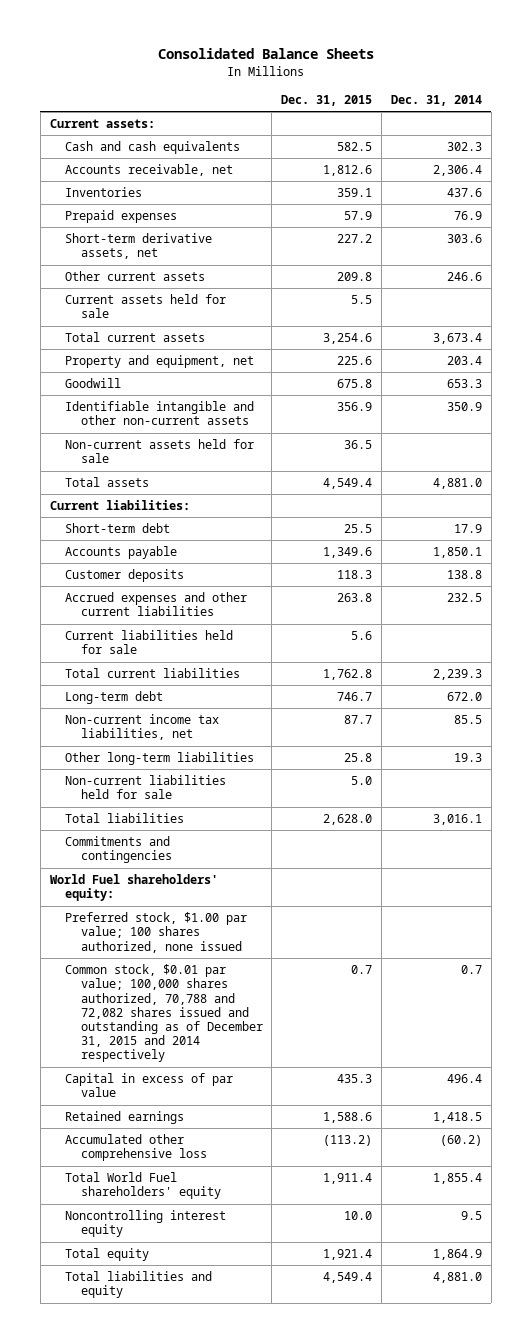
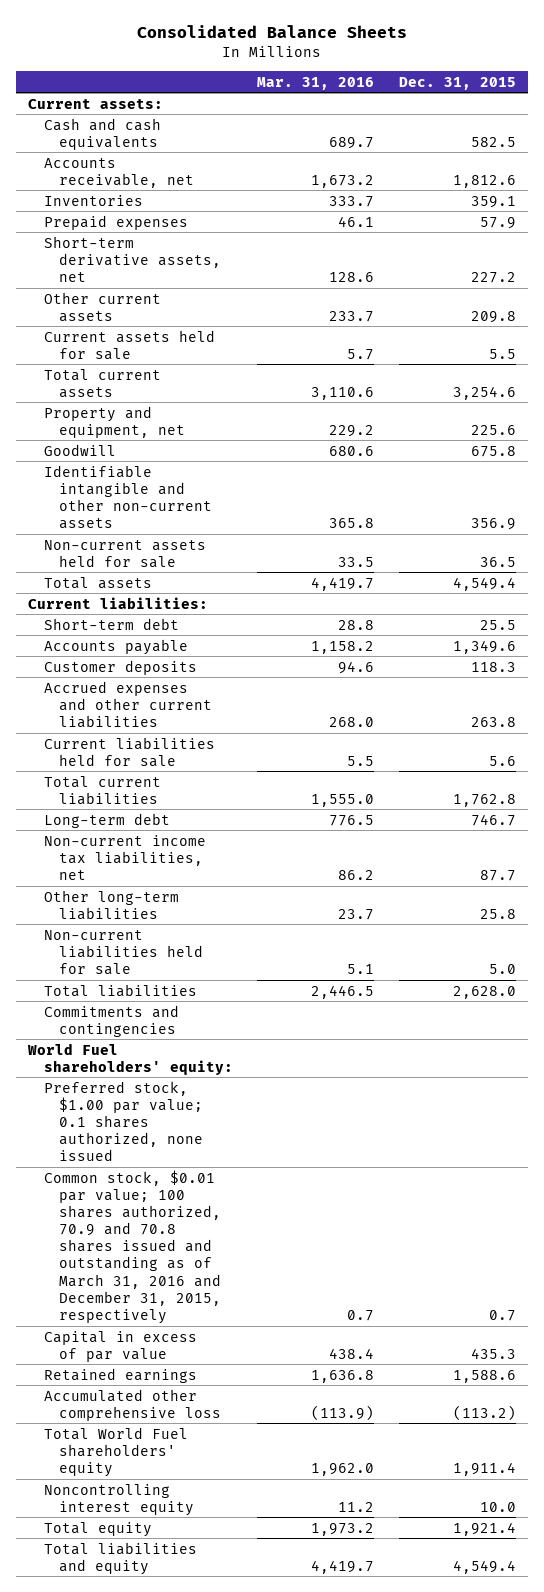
[390,94,482,106] Dec. 31, 2014 -> none
none -> [257,76,375,90] Mar. 31, 2016
[65,912,248,953] Preferred stock, $1.00 par value; 100 shares authorized, none issued -> [43,1080,203,1162] Preferred stock, $1.00 par value; 0.1 shares authorized, none issued
[65,964,263,1063] Common stock, $0.01 par value; 100,000 shares authorized, 70,788 and 72,082 shares issued and outstanding as of December 31, 2015 and 2014 respectively -> [43,1169,221,1325] Common stock, $0.01 par value; 100 shares authorized, 70.9 and 70.8 shares issued and outstanding as of March 31, 2016 and December 31, 2015, respectively

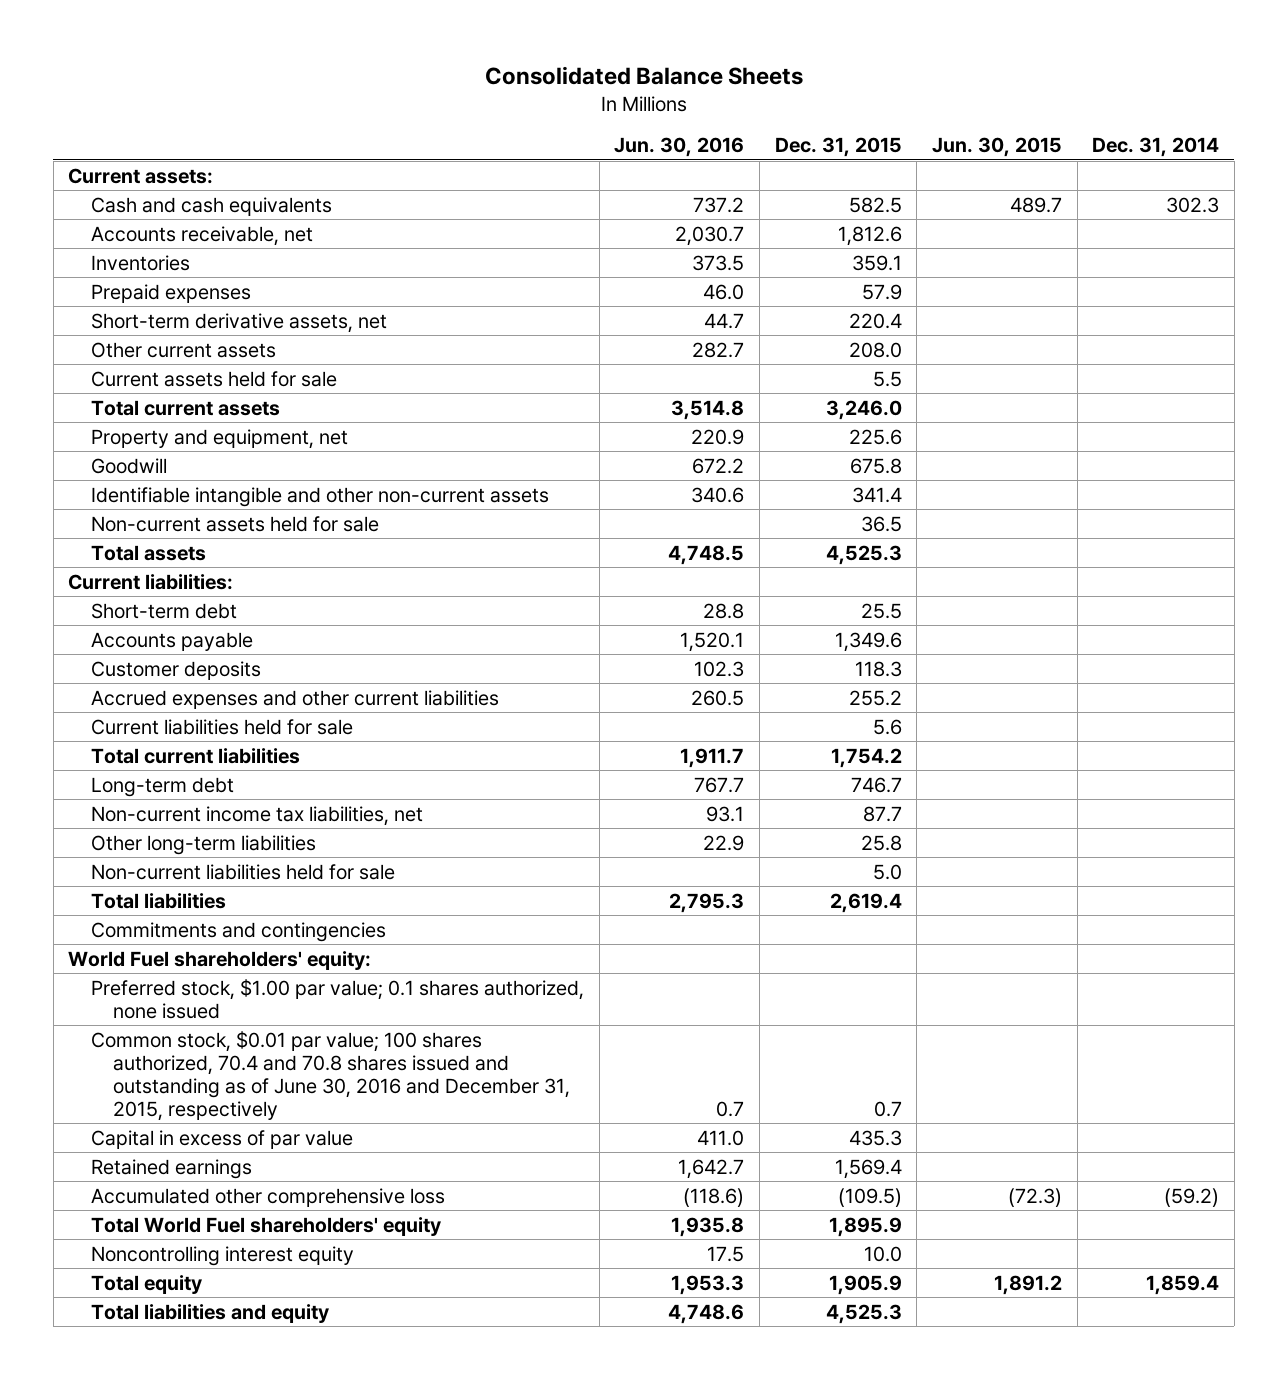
[257,76,375,90] Mar. 31, 2016 -> none
none -> [614,137,745,158] Jun. 30, 2016
none -> [931,137,1062,158] Jun. 30, 2015
none -> [1092,137,1220,158] Dec. 31, 2014
[470,271,516,283] 227.2 -> [848,312,902,329] 220.4
[470,310,516,323] 209.8 -> [848,341,902,358] 208.0
[452,385,516,400] 3,254.6 -> [825,399,902,420] 3,246.0
[470,518,516,531] 356.9 -> [851,486,902,503] 341.4
[452,576,516,591] 4,549.4 -> [825,544,902,565] 4,525.3
[470,716,516,727] 263.8 -> [848,689,902,706] 255.2
[452,793,516,807] 1,762.8 -> [830,747,902,768] 1,754.2
[452,985,516,999] 2,628.0 -> [829,892,902,913] 2,619.4
[43,1169,221,1325] Common stock, $0.01 par value; 100 shares authorized, 70.9 and 70.8 shares issued and outstanding as of March 31, 2016 and December 31, 2015, respectively -> [90,1030,571,1121] Common stock, $0.01 par value; 100 shares authorized, 70.4 and 70.8 shares issued and outstanding as of June 30, 2016 and December 31, 2015, respectively
[452,1369,516,1383] 1,588.6 -> [834,1158,902,1179] 1,569.4
[452,1404,516,1421] (113.2) -> [837,1187,902,1207] (109.5)
[452,1461,516,1476] 1,911.4 -> [828,1216,902,1237] 1,895.9
[452,1521,516,1536] 1,921.4 -> [828,1274,902,1295] 1,905.9
[452,1559,516,1574] 4,549.4 -> [825,1303,902,1324] 4,525.3

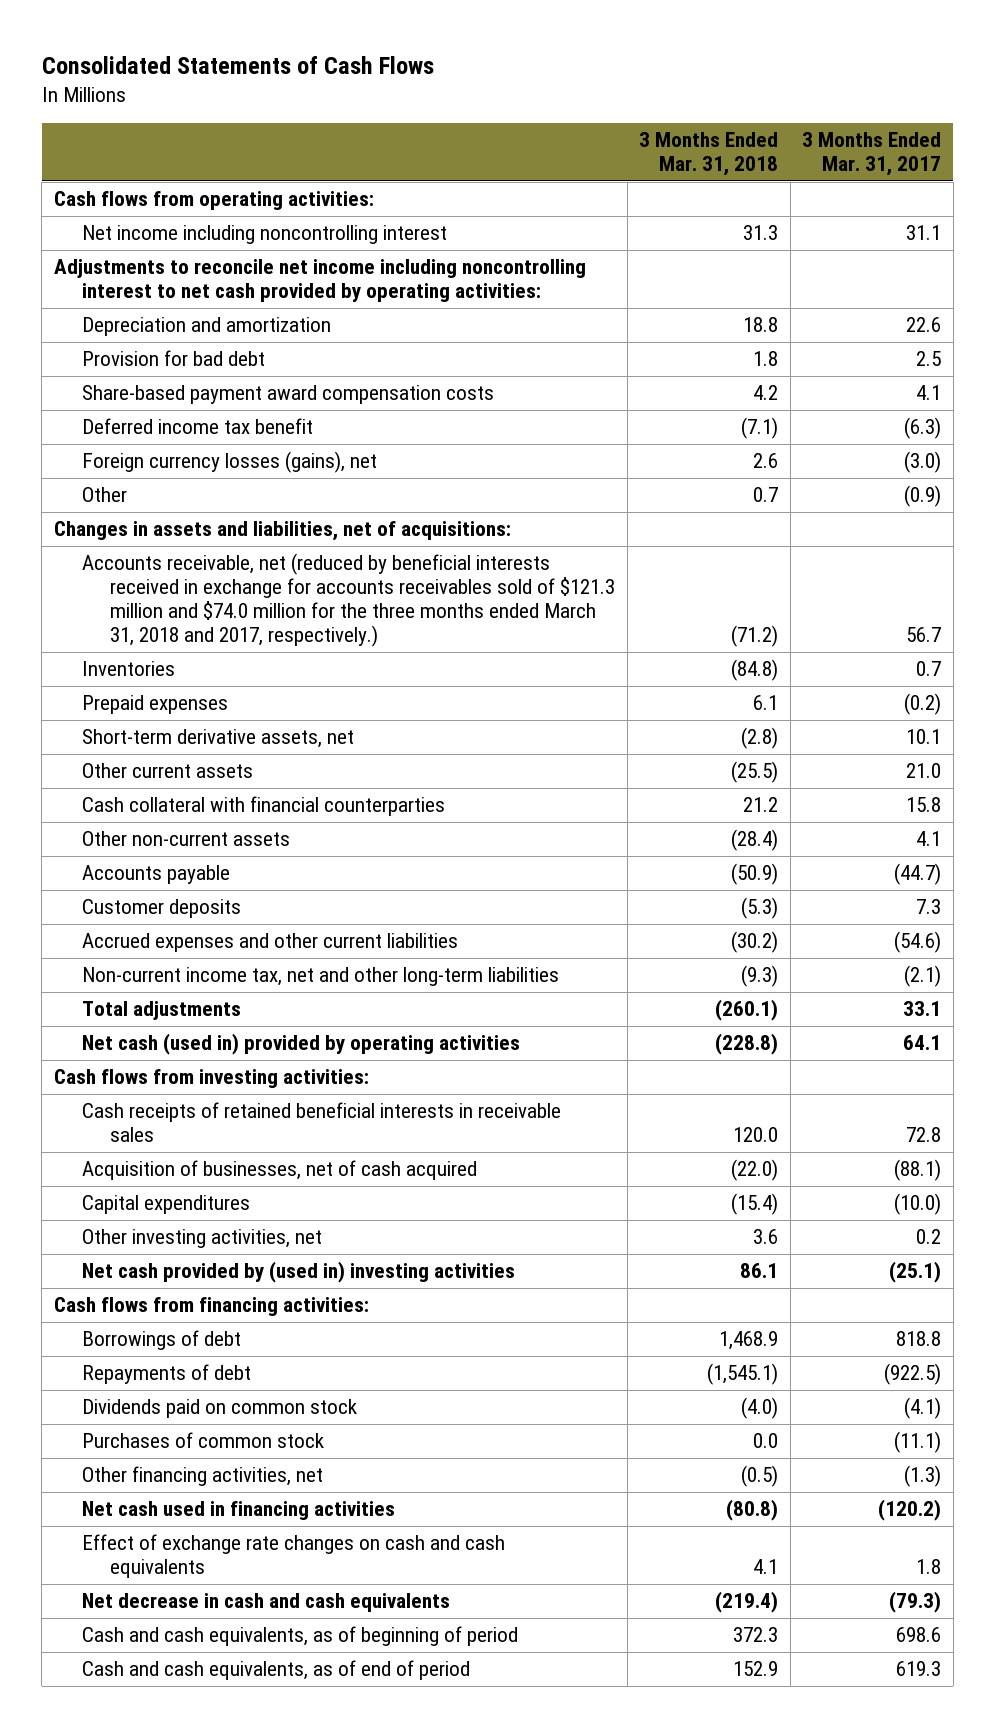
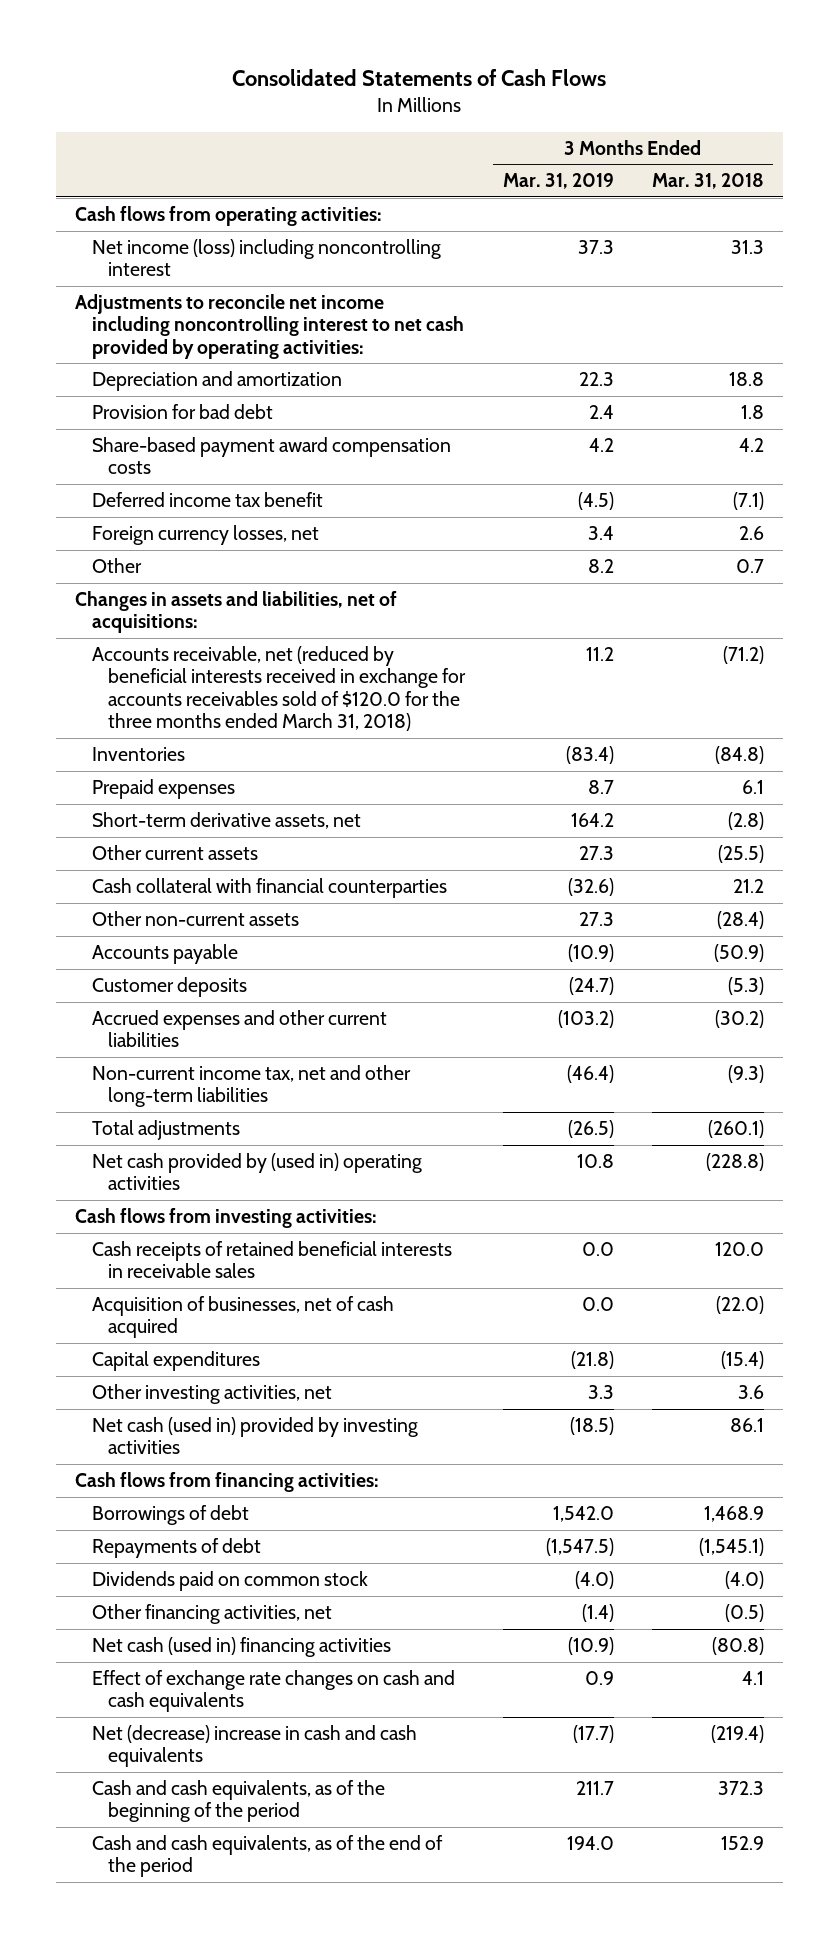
[802,132,942,177] 3 Months Ended Mar. 31, 2017 -> none
none -> [502,173,614,190] Mar. 31, 2019
[82,225,448,245] Net income including noncontrolling interest -> [91,239,441,277] Net income (loss) including noncontrolling interest
[82,451,378,474] Foreign currency losses (gains), net -> [91,525,319,546] Foreign currency losses, net
[82,553,616,648] Accounts receivable, net (reduced by beneficial interests received in exchange for accounts receivables sold of $121.3 million and $74.0 million for the three months ended March 31, 2018 and 2017, respectively.) -> [91,646,467,732] Accounts receivable, net (reduced by beneficial interests received in exchange for accounts receivables sold of $120.0 for the three months ended March 31, 2018)
[82,1033,521,1056] Net cash (used in) provided by operating activities -> [91,1153,422,1191] Net cash provided by (used in) operating activities
[82,1261,516,1284] Net cash provided by (used in) investing activities -> [91,1417,418,1455] Net cash (used in) provided by investing activities
[82,1432,325,1449] Purchases of common stock -> none
[82,1501,396,1521] Net cash used in financing activities -> [91,1637,391,1658] Net cash (used in) financing activities
[82,1593,451,1613] Net decrease in cash and cash equivalents -> [91,1725,417,1768] Net (decrease) increase in cash and cash equivalents
[82,1626,519,1647] Cash and cash equivalents, as of beginning of period -> [91,1780,385,1823] Cash and cash equivalents, as of the beginning of the period
[82,1660,471,1681] Cash and cash equivalents, as of end of period -> [91,1835,443,1878] Cash and cash equivalents, as of the end of the period

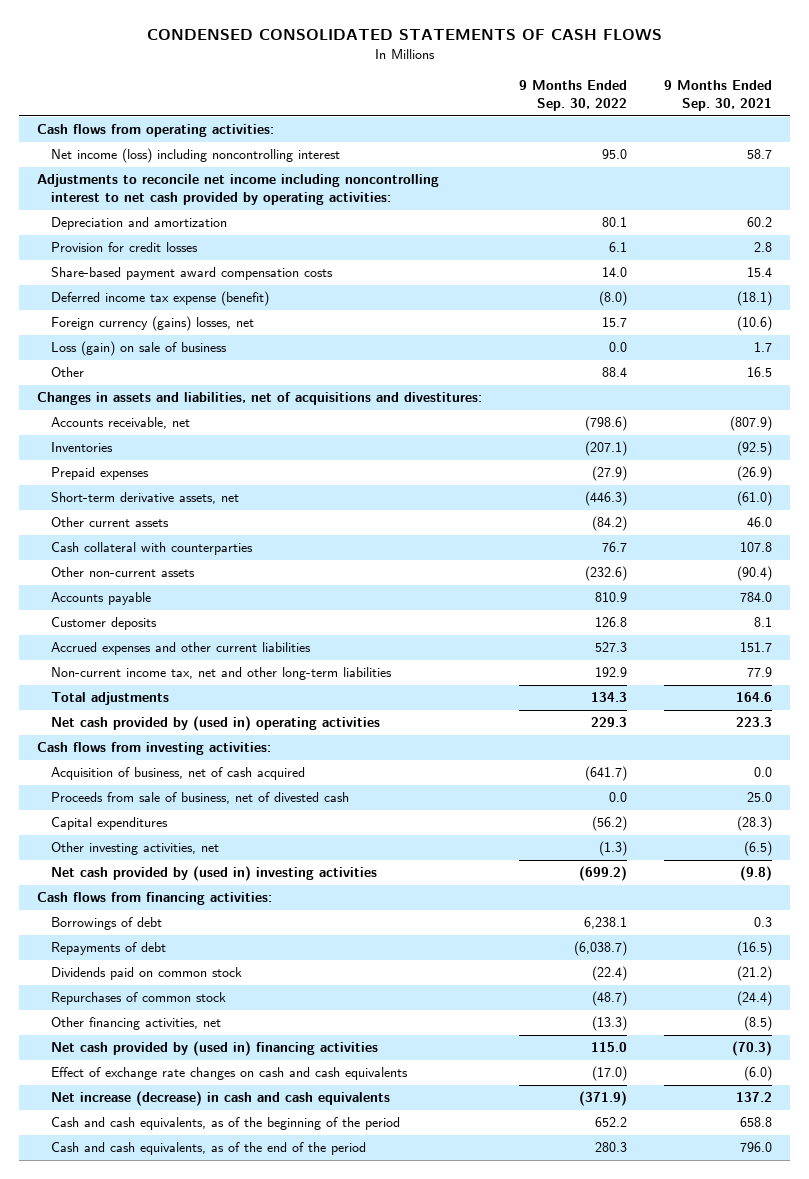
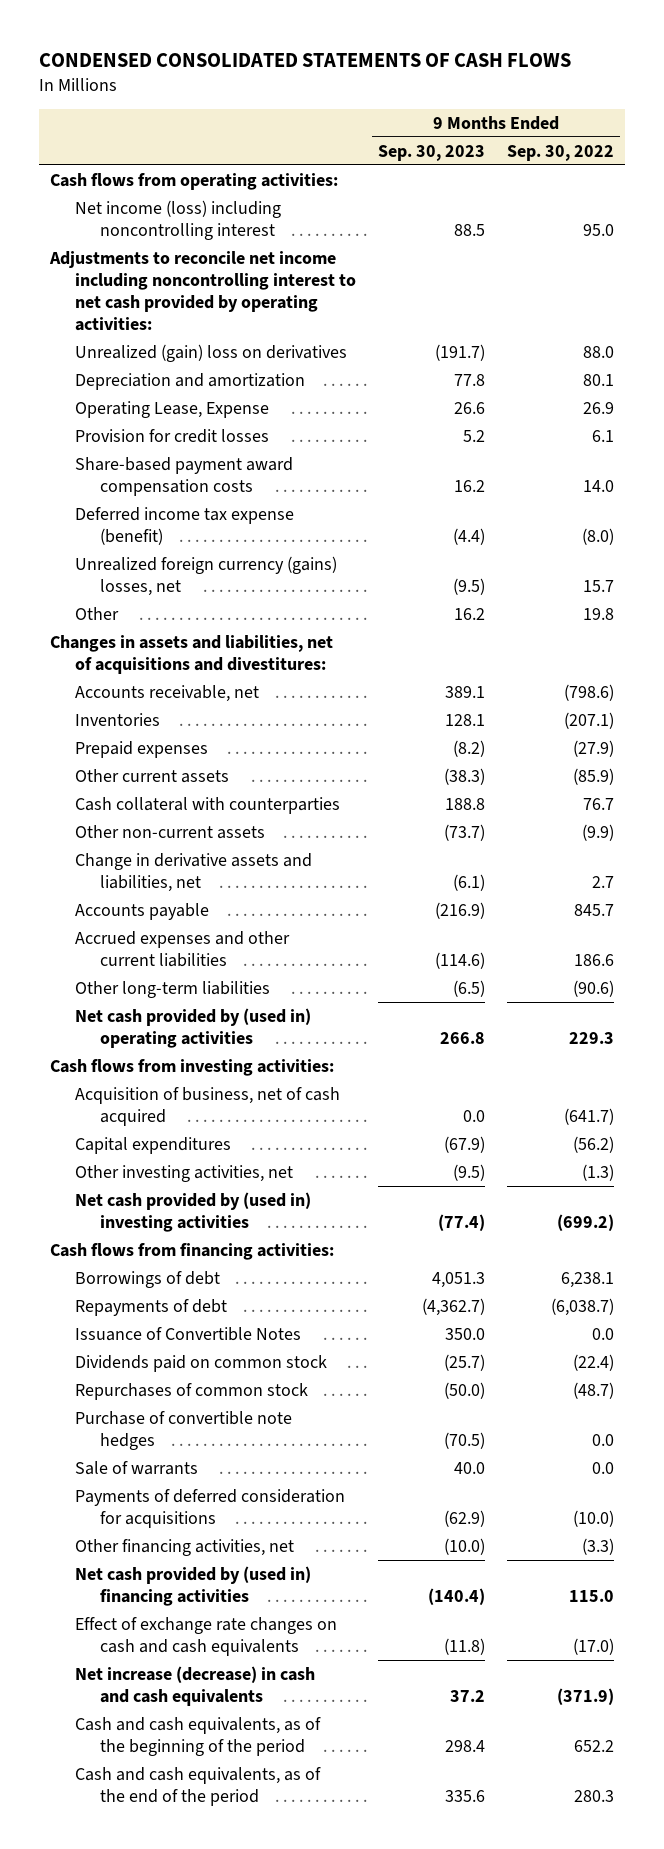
[663,80,772,112] 9 Months Ended Sep. 30, 2021 -> none
none -> [377,144,485,161] Sep. 30, 2023
none -> [74,343,347,362] Unrealized (gain) loss on derivatives
none -> [74,400,269,418] Operating Lease, Expense
[51,341,228,357] Loss (gain) on sale of business -> none
[51,316,255,332] Foreign currency (gains) losses, net -> [74,555,337,597] Unrealized foreign currency (gains) losses, net
[602,367,628,378] 88.4 -> [583,607,615,620] 19.8
[51,492,240,505] Short-term derivative assets, net -> none
[592,516,628,532] (84.2) -> [573,767,615,785] (85.9)
[51,617,158,631] Customer deposits -> none
[51,667,393,681] Non-current income tax, net and other long-term liabilities -> none
[51,692,170,706] Total adjustments -> none
[585,566,628,582] (232.6) -> [582,823,615,841] (9.9)
none -> [74,852,312,893] Change in derivative assets and liabilities, net
[595,592,628,603] 810.9 -> [574,903,615,916] 845.7
[595,642,628,653] 527.3 -> [574,954,615,967] 186.6
none -> [74,980,270,998] Other long-term liabilities
[51,792,350,805] Proceeds from sale of business, net of divested cash -> none
none -> [74,1326,301,1341] Issuance of Convertible Notes
none -> [74,1410,292,1451] Purchase of convertible note hedges
none -> [74,1460,198,1475] Sale of warrants
none -> [74,1488,345,1529] Payments of deferred consideration for acquisitions
[592,1016,628,1032] (13.3) -> [582,1537,615,1555] (3.3)

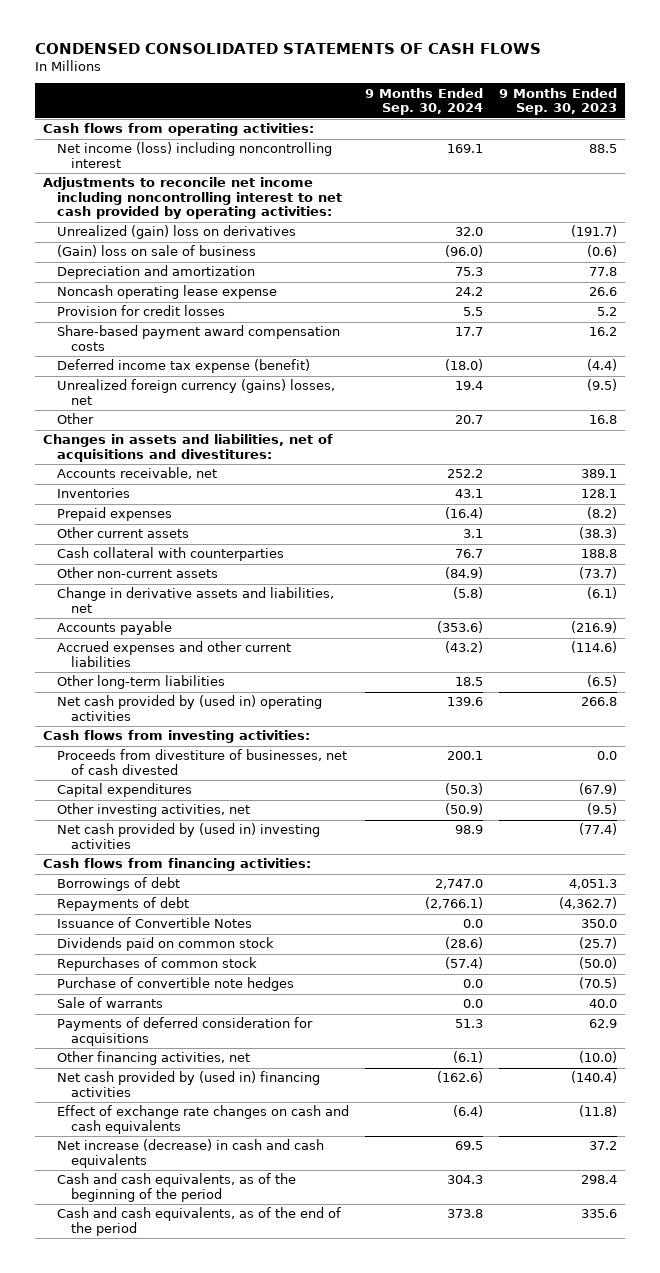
[507,144,615,161] Sep. 30, 2022 -> none
none -> [365,87,484,116] 9 Months Ended Sep. 30, 2024
none -> [57,245,257,258] (Gain) loss on sale of business
[74,400,269,418] Operating Lease, Expense -> [57,285,278,300] Noncash operating lease expense
[453,607,485,620] 16.2 -> [589,415,618,425] 16.8
[74,1086,340,1127] Acquisition of business, net of cash acquired -> none
none -> [57,749,348,775] Proceeds from divestiture of businesses, net of cash divested
[443,1510,485,1528] (62.9) -> [589,1019,618,1029] 62.9

